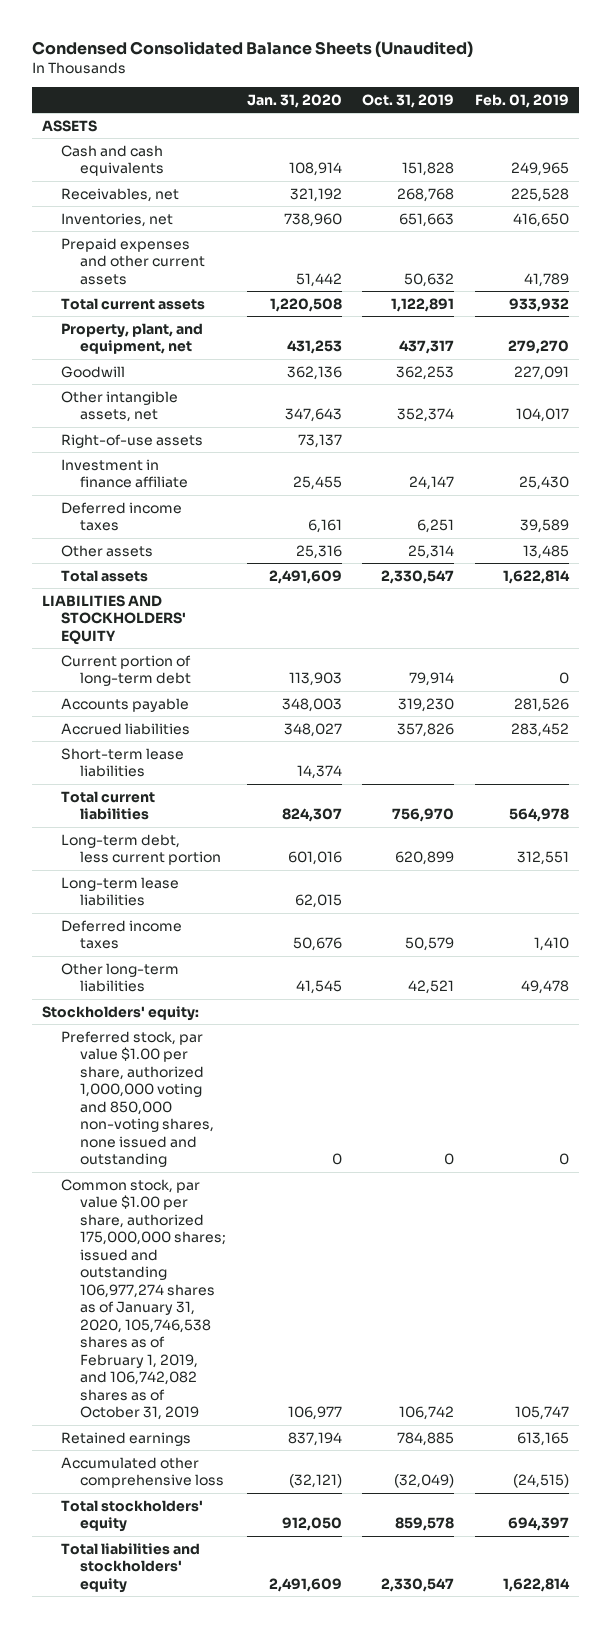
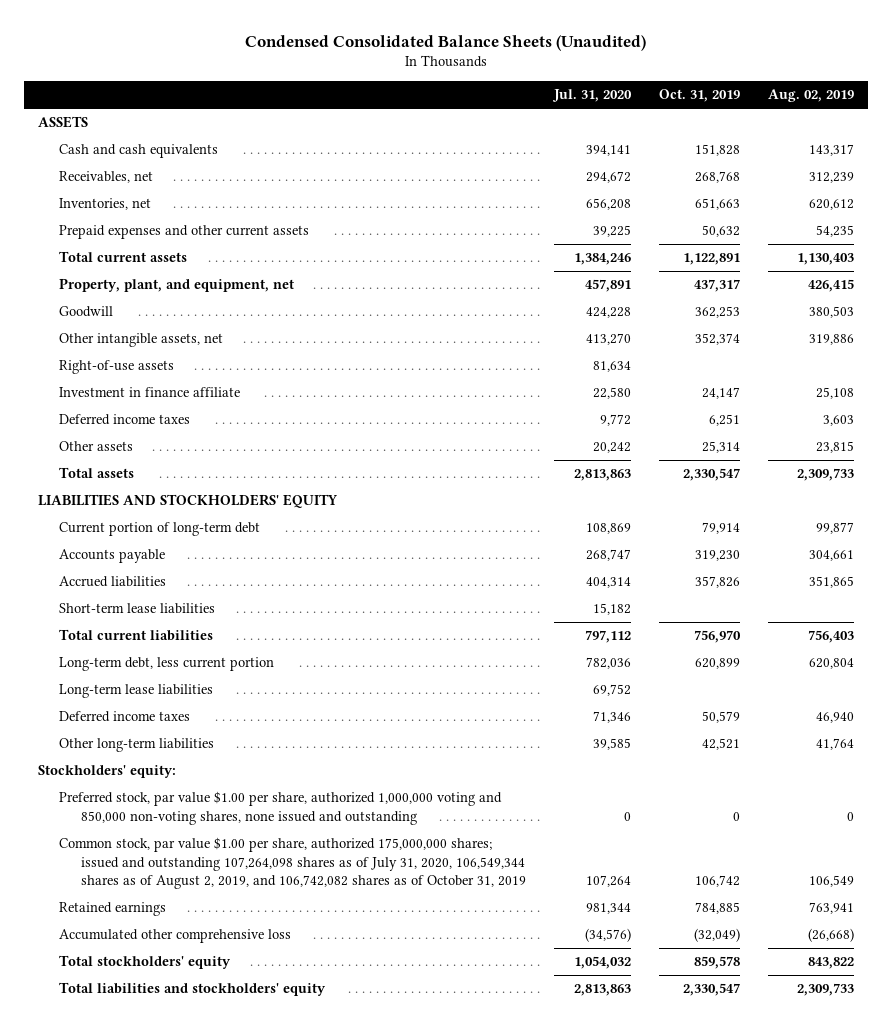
[246,93,342,108] Jan. 31, 2020 -> none
[474,93,569,108] Feb. 01, 2019 -> none
none -> [551,89,632,103] Jul. 31, 2020
none -> [767,89,854,103] Aug. 02, 2019
[61,1178,227,1421] Common stock, par value $1.00 per share, authorized 175,000,000 shares; issued and outstanding 106,977,274 shares as of January 31, 2020, 105,746,538 shares as of February 1, 2019, and 106,742,082 shares as of October 31, 2019 -> [59,837,526,890] Common stock, par value $1.00 per share, authorized 175,000,000 shares; issued and outstanding 107,264,098 shares as of July 31, 2020, 106,549,344 shares as of August 2, 2019, and 106,742,082 shares as of October 31, 2019

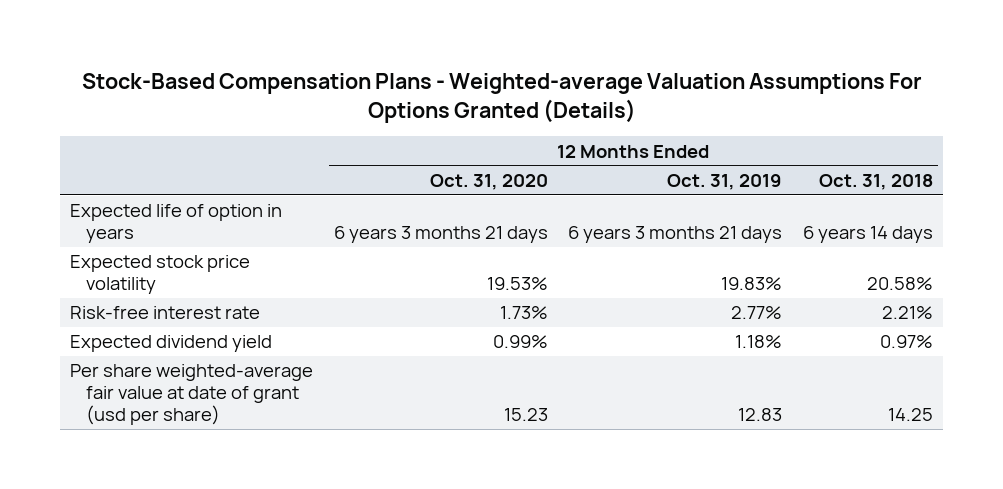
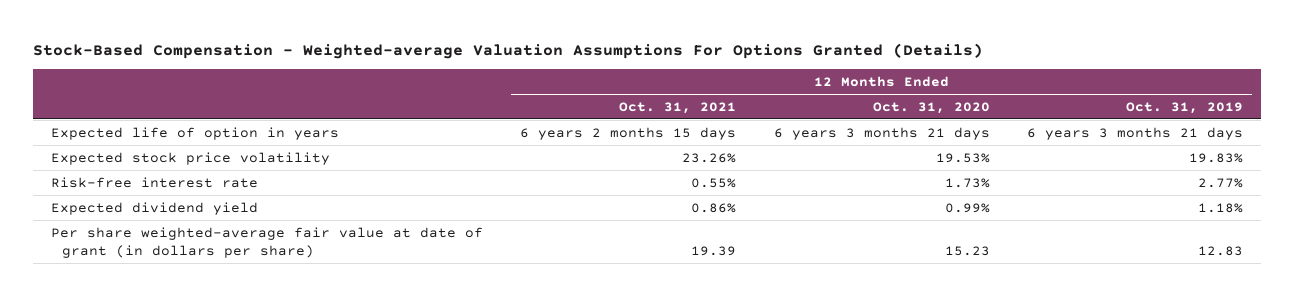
[81,72,922,123] Stock-Based Compensation Plans - Weighted-average Valuation Assumptions For Options Granted (Details) -> [32,42,983,59] Stock-Based Compensation - Weighted-average Valuation Assumptions For Options Granted (Details)
[818,173,933,190] Oct. 31, 2018 -> none
none -> [619,101,737,114] Oct. 31, 2021
[70,364,314,425] Per share weighted-average fair value at date of grant (usd per share) -> [51,226,484,258] Per share weighted-average fair value at date of grant (in dollars per share)

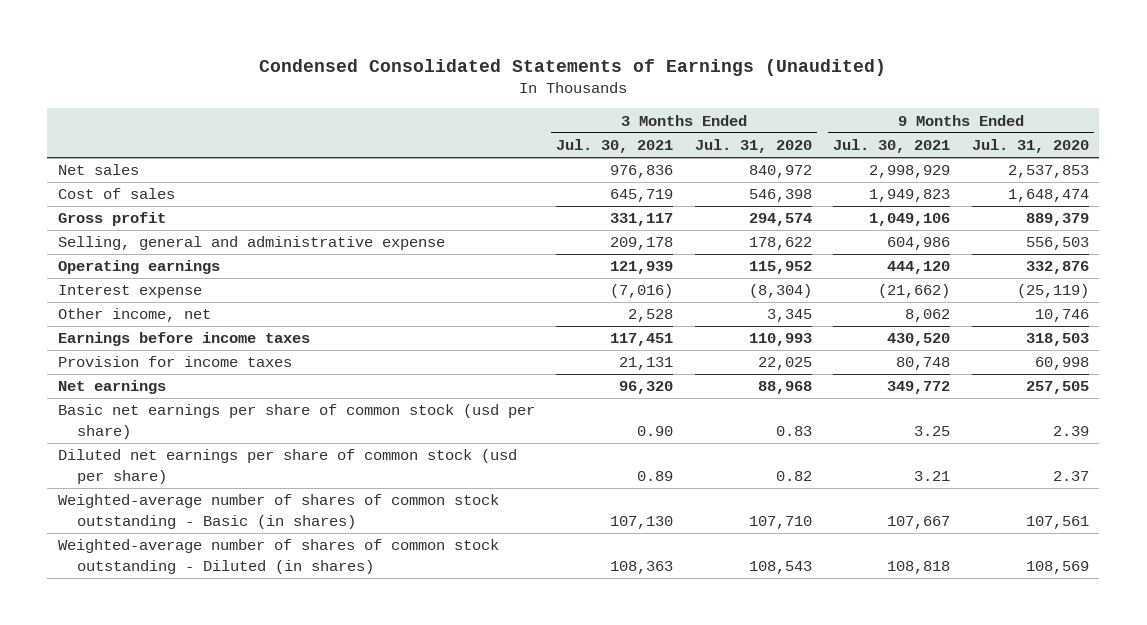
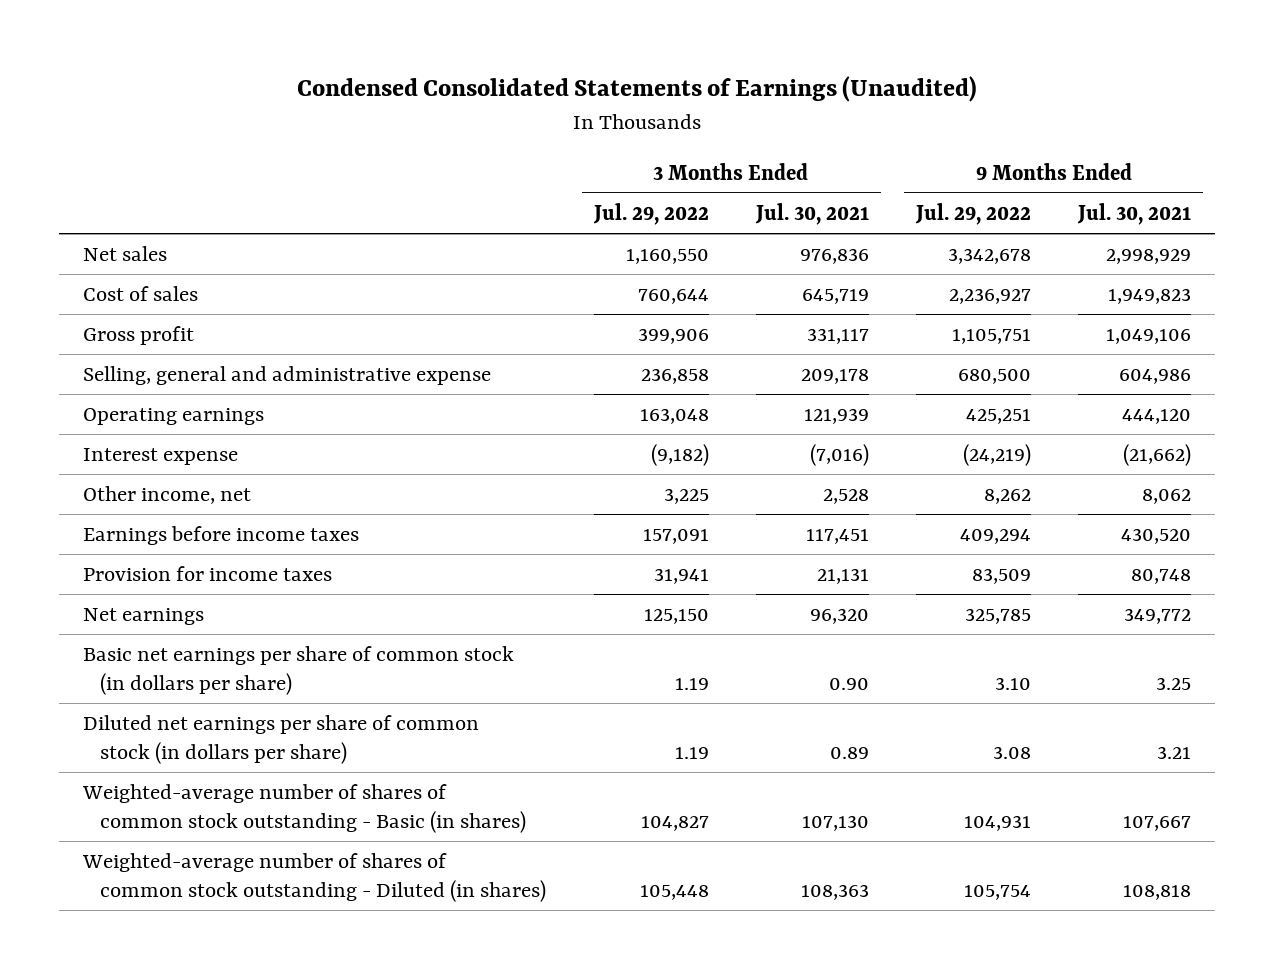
[694,139,812,154] Jul. 31, 2020 -> none
[971,139,1089,154] Jul. 31, 2020 -> none
none -> [592,202,709,225] Jul. 29, 2022
none -> [915,202,1032,225] Jul. 29, 2022
[57,404,535,439] Basic net earnings per share of common stock (usd per share) -> [82,645,514,695] Basic net earnings per share of common stock (in dollars per share)
[57,449,517,484] Diluted net earnings per share of common stock (usd per share) -> [82,714,479,764] Diluted net earnings per share of common stock (in dollars per share)

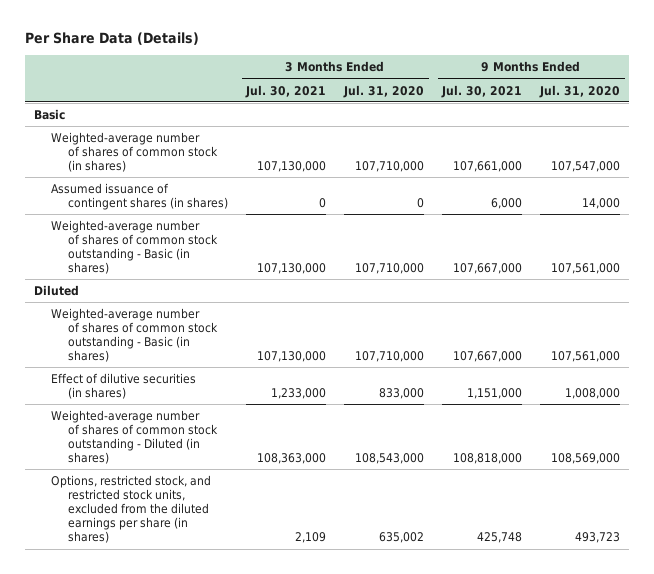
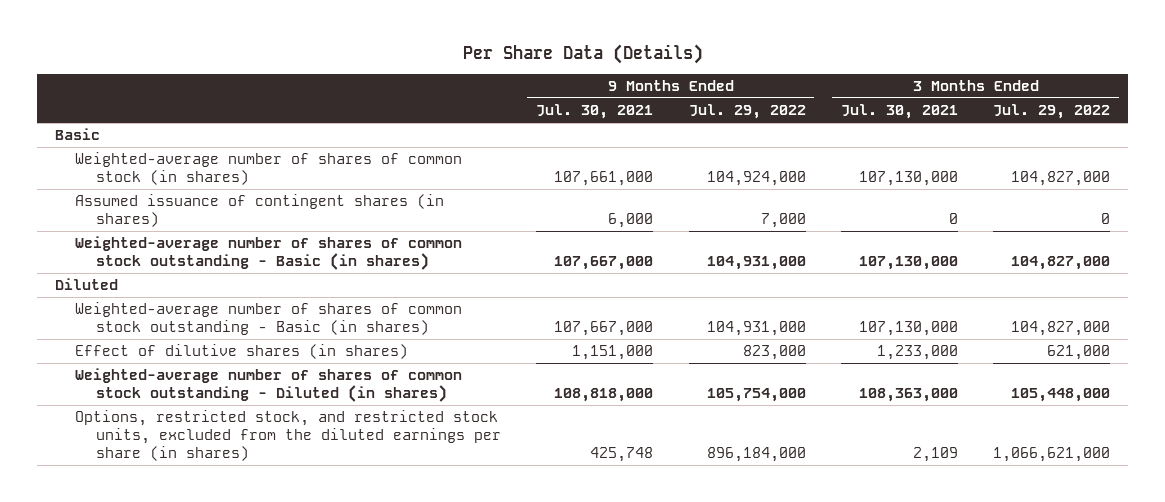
[343,84,425,98] Jul. 31, 2020 -> none
[539,84,621,98] Jul. 31, 2020 -> none
none -> [688,103,806,119] Jul. 29, 2022
none -> [993,103,1111,119] Jul. 29, 2022
[51,372,197,400] Effect of dilutive securities (in shares) -> [75,344,409,360] Effect of dilutive shares (in shares)

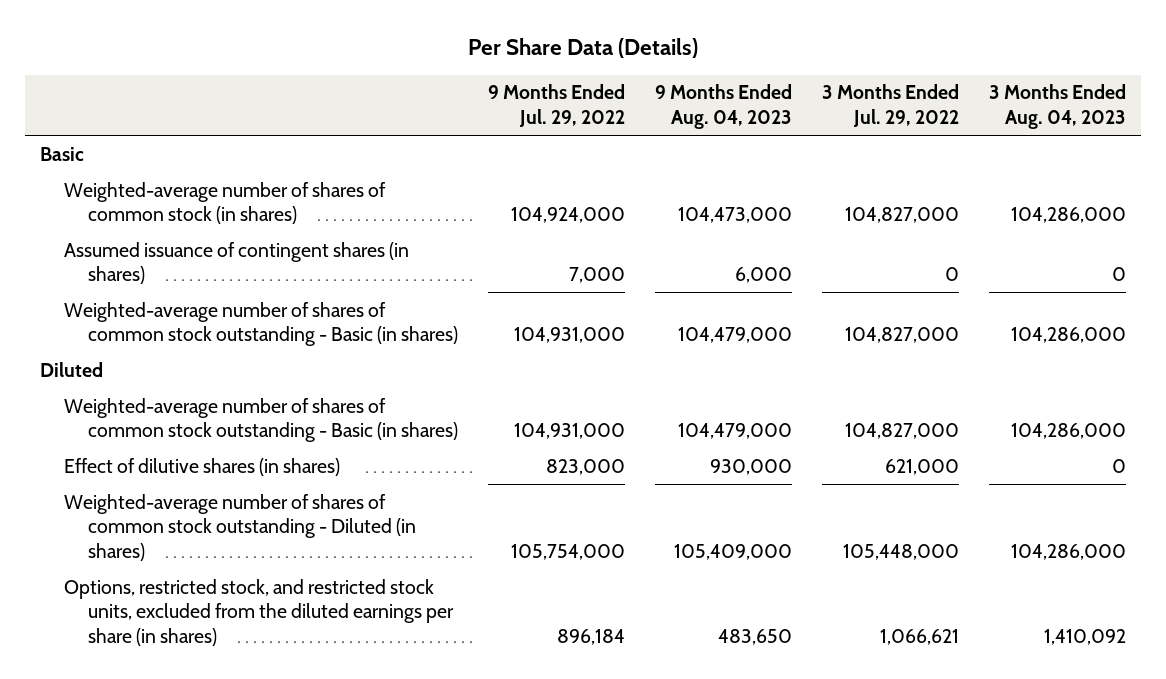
[536,103,654,119] Jul. 30, 2021 -> none
[840,103,958,119] Jul. 30, 2021 -> none
none -> [654,84,792,130] 9 Months Ended Aug. 04, 2023
none -> [988,84,1126,130] 3 Months Ended Aug. 04, 2023
[706,447,806,463] 896,184,000 -> [556,629,625,646] 896,184
[993,447,1111,463] 1,066,621,000 -> [879,629,959,646] 1,066,621

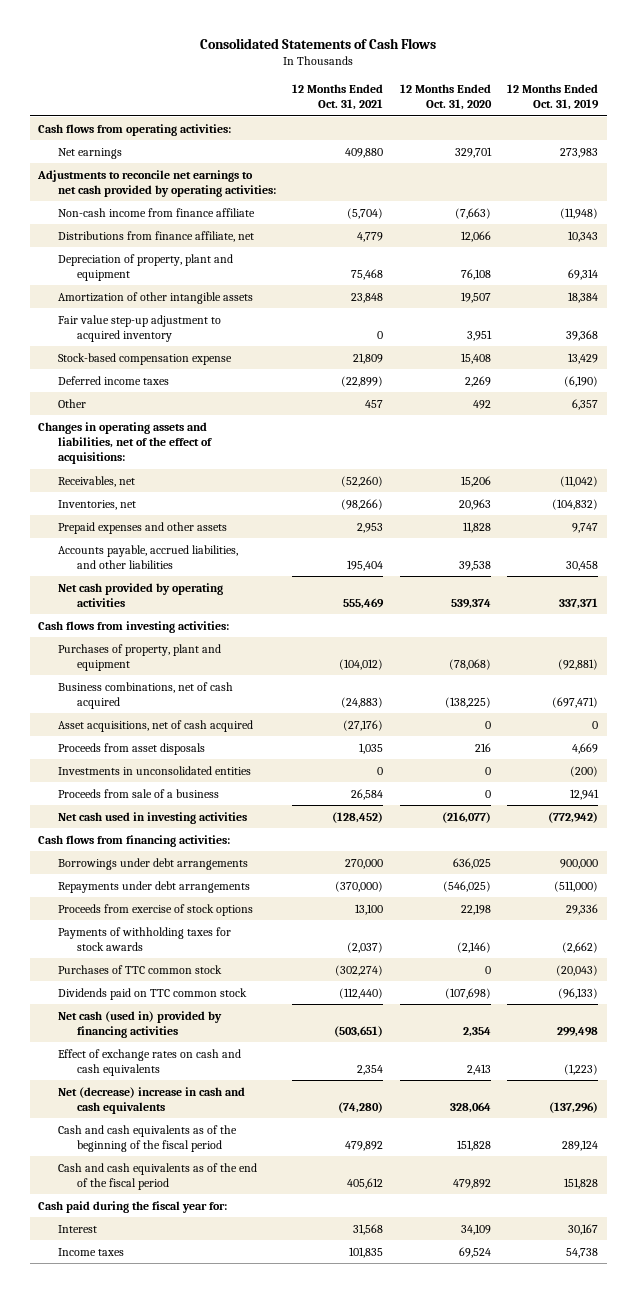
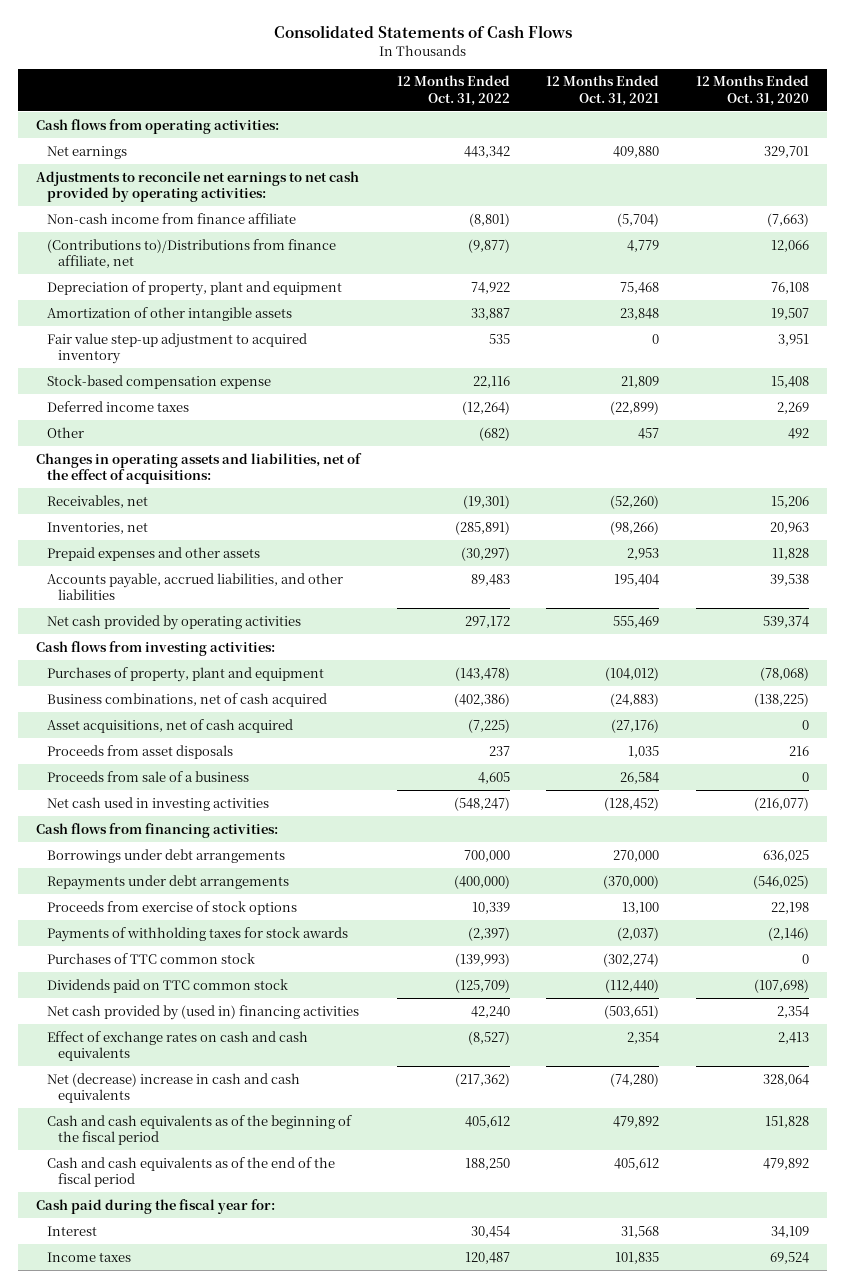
[507,84,600,111] 12 Months Ended Oct. 31, 2019 -> none
none -> [396,75,510,106] 12 Months Ended Oct. 31, 2022
[57,230,254,242] Distributions from finance affiliate, net -> [47,238,337,268] (Contributions to)/Distributions from finance affiliate, net
[57,765,251,775] Investments in unconsolidated entities -> none
[57,1010,222,1038] Net cash (used in) provided by financing activities -> [47,1004,360,1020] Net cash provided by (used in) financing activities

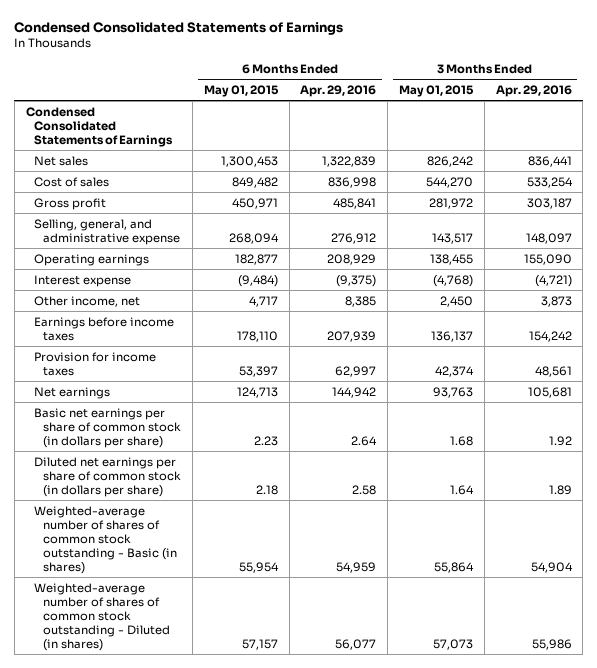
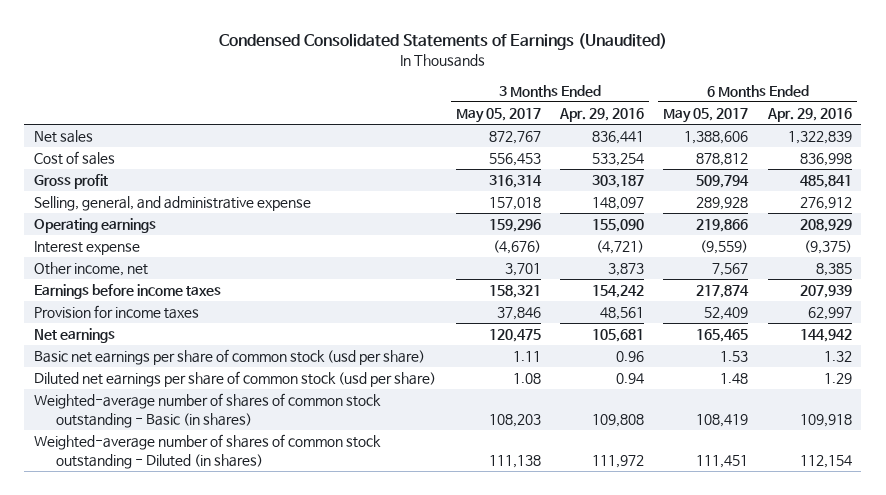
[14,22,344,36] Condensed Consolidated Statements of Earnings -> [218,33,667,51] Condensed Consolidated Statements of Earnings (Unaudited)
[203,84,279,97] May 01, 2015 -> none
[399,84,475,97] May 01, 2015 -> none
none -> [455,108,541,124] May 05, 2017
none -> [663,108,749,124] May 05, 2017
[25,106,174,147] Condensed Consolidated Statements of Earnings -> none
[34,407,182,448] Basic net earnings per share of common stock (in dollars per share) -> [34,349,426,366] Basic net earnings per share of common stock (usd per share)
[351,435,378,446] 2.64 -> [823,351,852,363] 1.32
[548,435,572,446] 1.92 -> [615,351,644,363] 0.96
[34,456,182,497] Diluted net earnings per share of common stock (in dollars per share) -> [34,371,437,388] Diluted net earnings per share of common stock (usd per share)
[352,484,377,495] 2.58 -> [823,373,852,385] 1.29
[548,484,572,495] 1.89 -> [615,373,644,385] 0.94
[336,562,377,574] 54,959 -> [799,413,852,427] 109,918
[530,562,573,574] 54,904 -> [591,413,644,427] 109,808
[335,639,377,651] 56,077 -> [799,454,852,468] 112,154
[531,639,572,651] 55,986 -> [591,454,644,468] 111,972

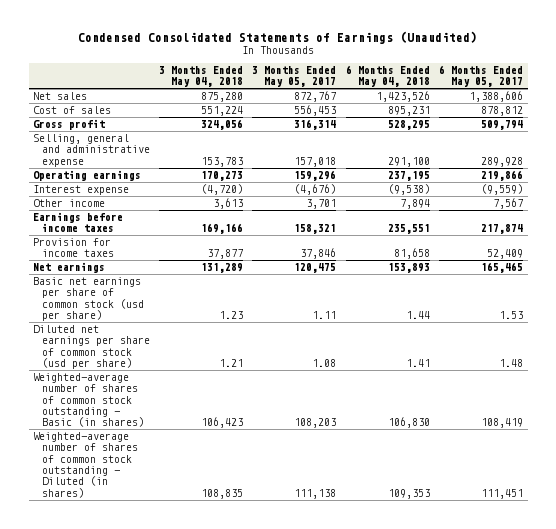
[558,108,644,123] Apr. 29, 2016 -> none
[766,108,852,123] Apr. 29, 2016 -> none
none -> [159,65,244,88] 3 Months Ended May 04, 2018
none -> [345,64,430,88] 6 Months Ended May 04, 2018
[34,196,312,212] Selling, general, and administrative expense -> [33,134,150,167] Selling, general and administrative expense
[34,262,149,277] Other income, net -> [33,199,106,208] Other income

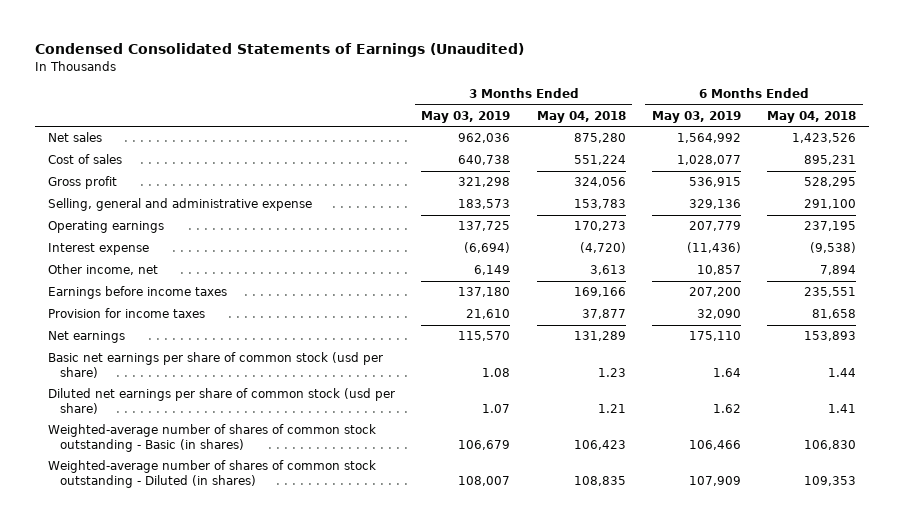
[252,65,337,88] 3 Months Ended May 05, 2017 -> none
[439,64,524,88] 6 Months Ended May 05, 2017 -> none
none -> [421,110,511,123] May 03, 2019
none -> [651,110,741,123] May 03, 2019
[33,199,106,208] Other income -> [48,264,159,276] Other income, net

